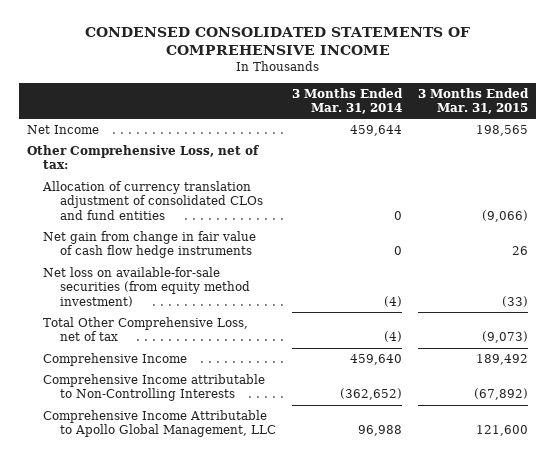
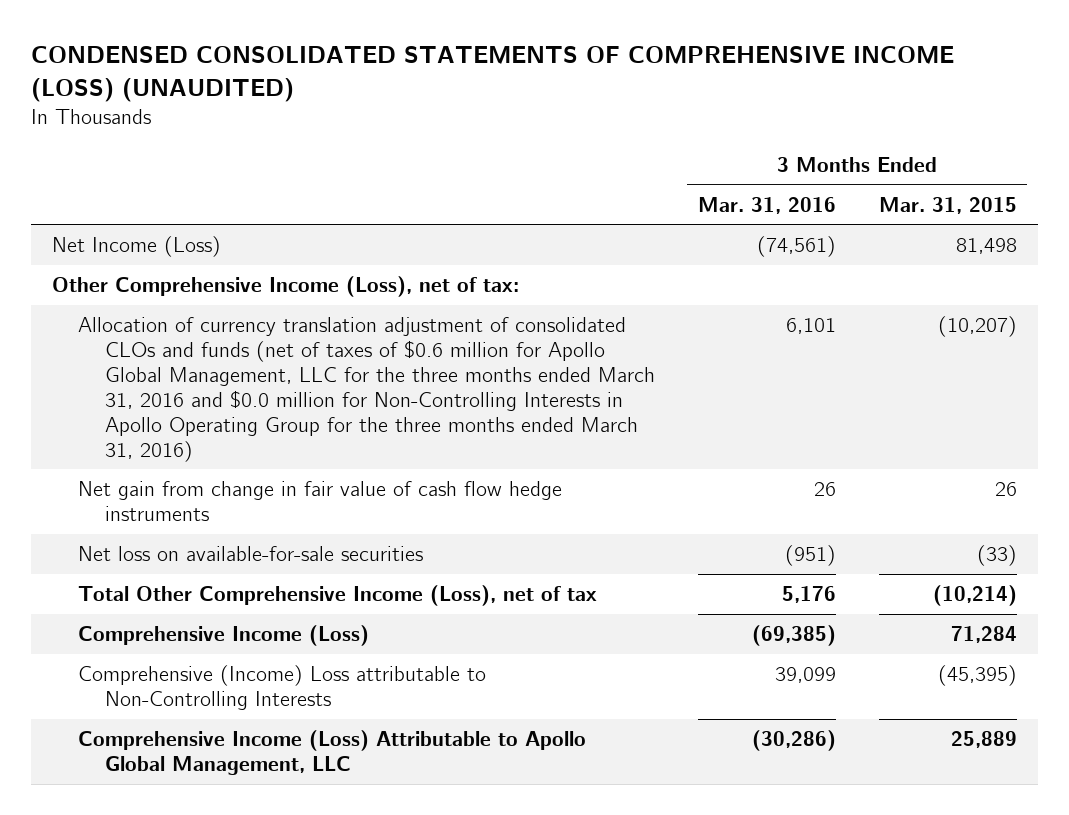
[84,26,470,56] CONDENSED CONSOLIDATED STATEMENTS OF COMPREHENSIVE INCOME -> [30,46,954,102] CONDENSED CONSOLIDATED STATEMENTS OF COMPREHENSIVE INCOME (LOSS) (UNAUDITED)
[291,87,403,115] 3 Months Ended Mar. 31, 2014 -> none
none -> [697,196,836,214] Mar. 31, 2016
[26,124,99,134] Net Income -> [52,236,222,258] Net Income (Loss)
[476,124,529,136] 198,565 -> [955,238,1017,255] 81,498
[26,144,259,170] Other Comprehensive Loss, net of tax: -> [52,276,520,298] Other Comprehensive Income (Loss), net of tax:
[42,180,263,220] Allocation of currency translation adjustment of consolidated CLOs and fund entities -> [78,317,655,462] Allocation of currency translation adjustment of consolidated CLOs and funds (net of taxes of $0.6 million for Apollo Global Management, LLC for the three months ended March 31, 2016 and $0.0 million for Non-Controlling Interests in Apollo Operating Group for the three months ended March 31, 2016)
[482,209,529,222] (9,066) -> [937,316,1017,338] (10,207)
[43,266,250,307] Net loss on available-for-sale securities (from equity method investment) -> [78,546,424,562] Net loss on available-for-sale securities
[43,316,249,342] Total Other Comprehensive Loss, net of tax -> [78,585,598,607] Total Other Comprehensive Income (Loss), net of tax
[482,331,529,344] (9,073) -> [932,585,1017,607] (10,214)
[43,352,188,366] Comprehensive Income -> [78,625,370,647] Comprehensive Income (Loss)
[476,353,529,365] 189,492 -> [950,626,1017,644] 71,284
[43,373,266,402] Comprehensive Income attributable to Non-Controlling Interests -> [78,665,487,710] Comprehensive (Income) Loss attributable to Non-Controlling Interests
[474,388,529,401] (67,892) -> [937,665,1017,687] (45,395)
[43,409,276,438] Comprehensive Income Attributable to Apollo Global Management, LLC -> [78,730,587,775] Comprehensive Income (Loss) Attributable to Apollo Global Management, LLC
[476,425,529,437] 121,600 -> [950,731,1017,749] 25,889

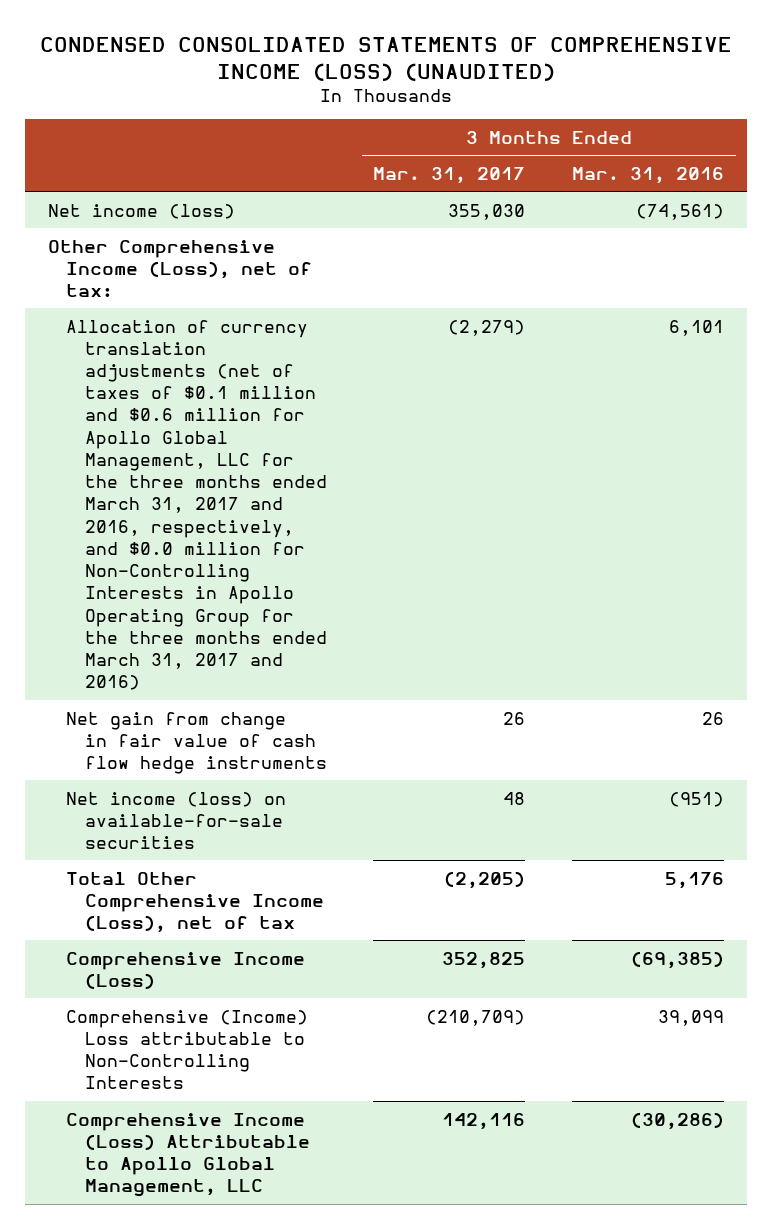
[878,196,1017,214] Mar. 31, 2015 -> none
none -> [373,166,526,184] Mar. 31, 2017
[52,236,222,258] Net Income (Loss) -> [48,203,236,219] Net income (loss)
[78,317,655,462] Allocation of currency translation adjustment of consolidated CLOs and funds (net of taxes of $0.6 million for Apollo Global Management, LLC for the three months ended March 31, 2016 and $0.0 million for Non-Controlling Interests in Apollo Operating Group for the three months ended March 31, 2016) -> [66,319,327,691] Allocation of currency translation adjustments (net of taxes of $0.1 million and $0.6 million for Apollo Global Management, LLC for the three months ended March 31, 2017 and 2016, respectively, and $0.0 million for Non-Controlling Interests in Apollo Operating Group for the three months ended March 31, 2017 and 2016)
[78,546,424,562] Net loss on available-for-sale securities -> [66,791,287,850] Net income (loss) on available-for-sale securities

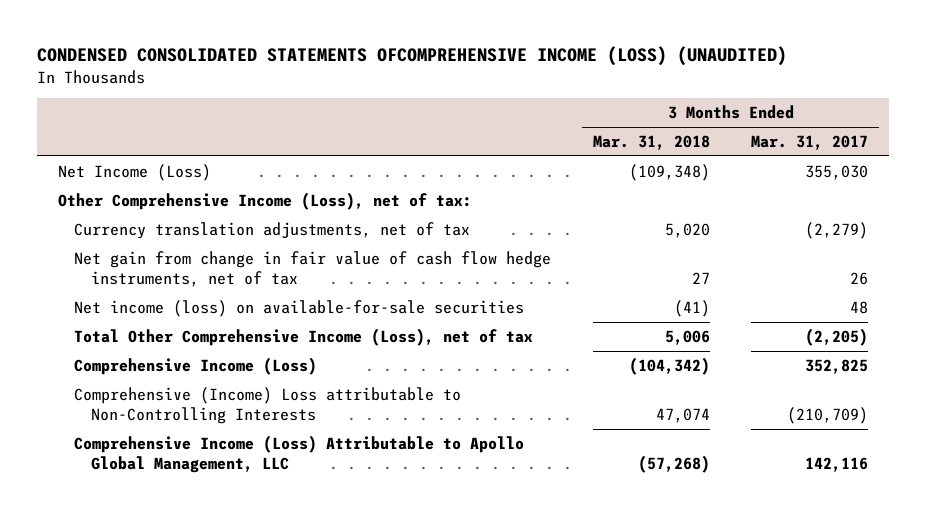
[39,36,732,81] CONDENSED CONSOLIDATED STATEMENTS OF COMPREHENSIVE INCOME (LOSS) (UNAUDITED) -> [36,46,787,67] CONDENSED CONSOLIDATED STATEMENTS OFCOMPREHENSIVE INCOME (LOSS) (UNAUDITED)
[571,166,724,184] Mar. 31, 2016 -> none
none -> [592,135,710,151] Mar. 31, 2018
[48,203,236,219] Net income (loss) -> [57,163,211,181] Net Income (Loss)
[66,319,327,691] Allocation of currency translation adjustments (net of taxes of $0.1 million and $0.6 million for Apollo Global Management, LLC for the three months ended March 31, 2017 and 2016, respectively, and $0.0 million for Non-Controlling Interests in Apollo Operating Group for the three months ended March 31, 2017 and 2016) -> [74,221,471,239] Currency translation adjustments, net of tax
[66,711,327,775] Net gain from change in fair value of cash flow hedge instruments -> [74,250,552,287] Net gain from change in fair value of cash flow hedge instruments, net of tax

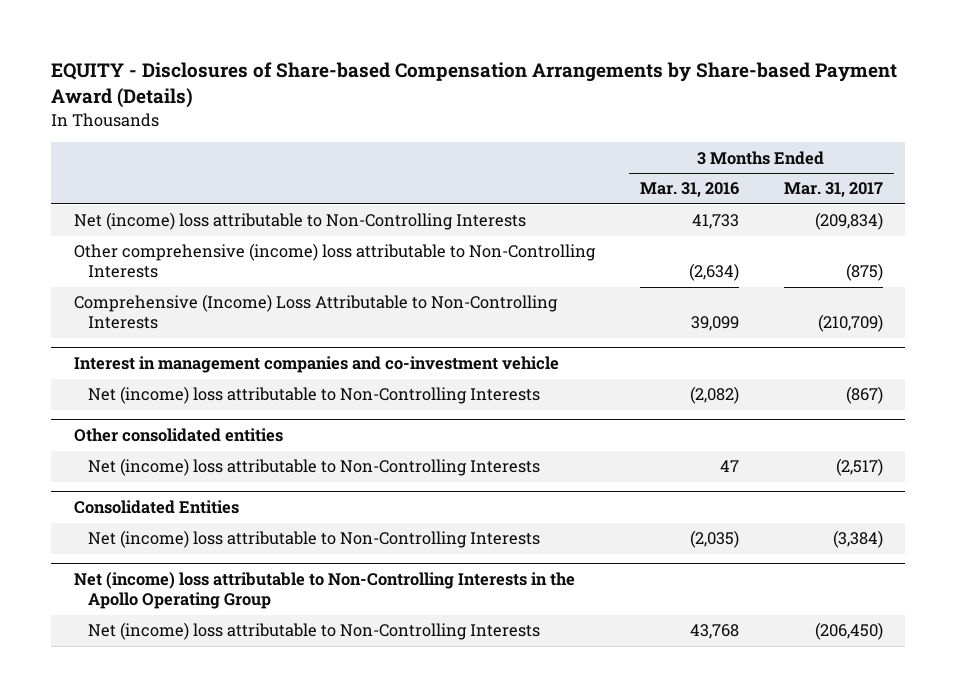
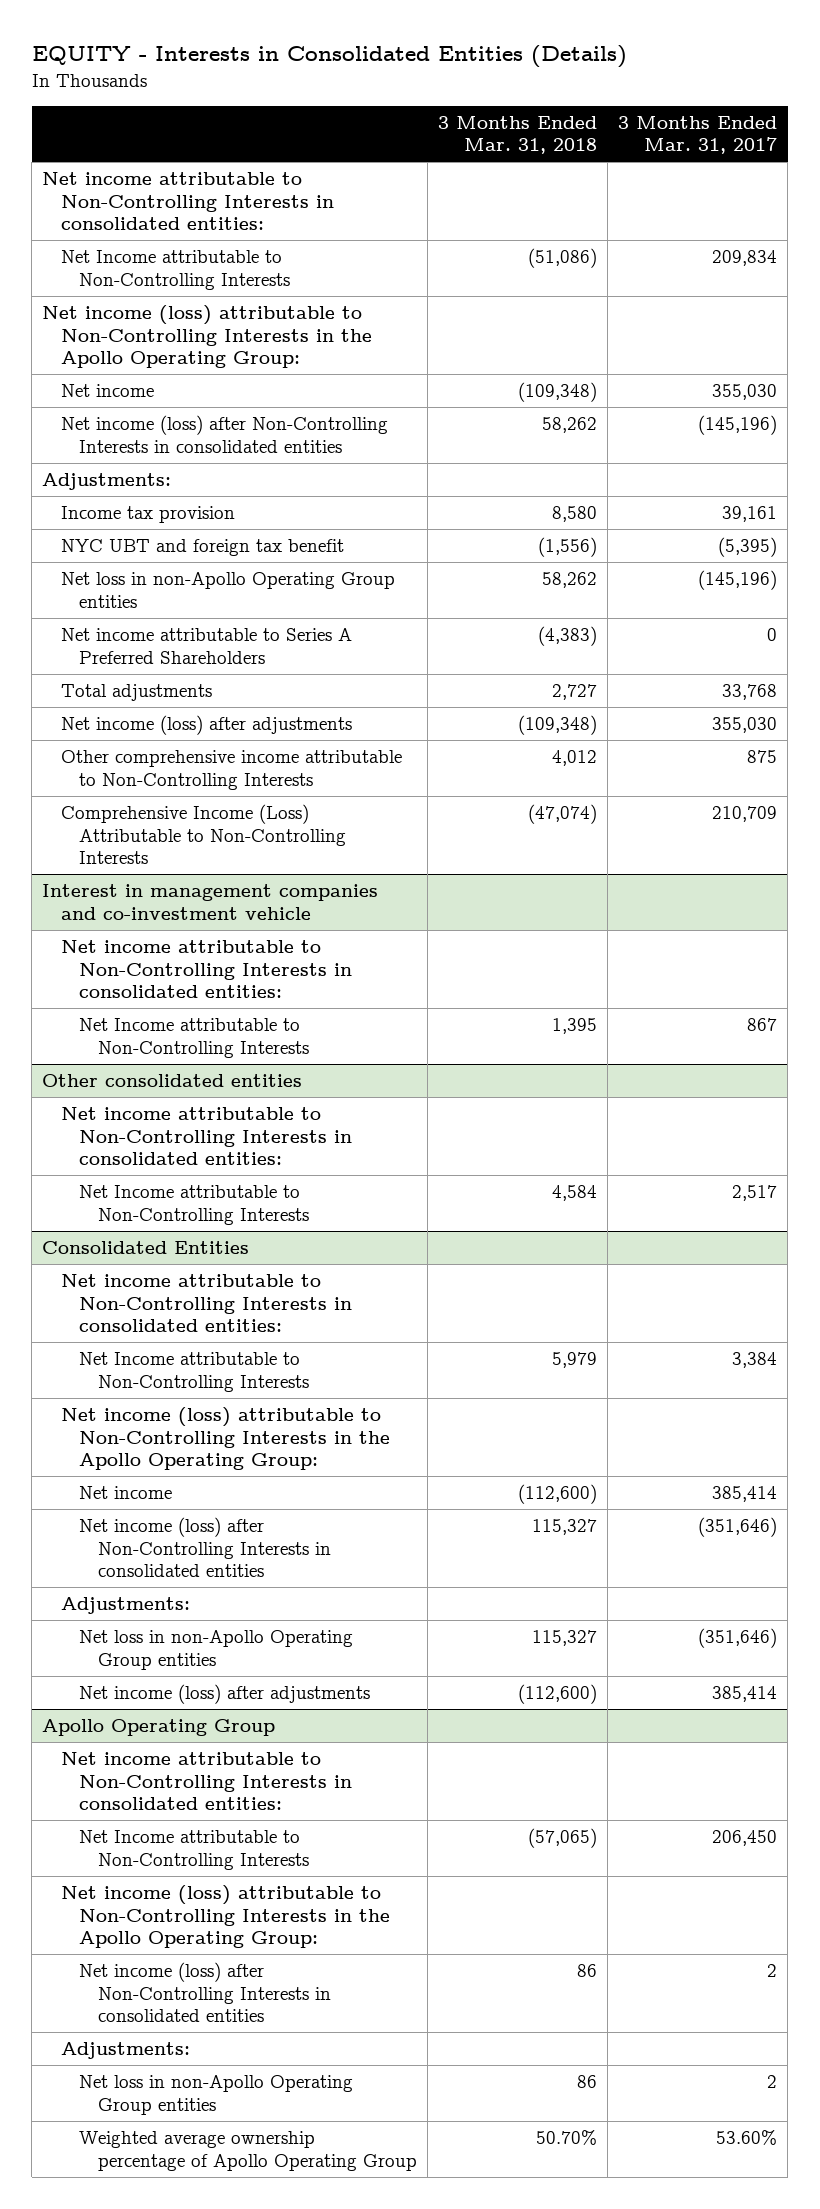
[51,62,898,109] EQUITY - Disclosures of Share-based Compensation Arrangements by Share-based Payment Award (Details) -> [31,45,627,69] EQUITY - Interests in Consolidated Entities (Details)
[639,182,739,198] Mar. 31, 2016 -> none
none -> [438,115,598,155] 3 Months Ended Mar. 31, 2018
none -> [42,171,334,231] Net income attributable to Non-Controlling Interests in consolidated entities:
[73,212,526,231] Net (income) loss attributable to Non-Controlling Interests -> [60,249,291,290] Net Income attributable to Non-Controlling Interests
[814,212,883,231] (209,834) -> [712,249,778,266] 209,834
none -> [42,304,372,369] Net income (loss) attributable to Non-Controlling Interests in the Apollo Operating Group:
none -> [60,383,154,397] Net income
none -> [60,414,388,453] Net income (loss) after Non-Controlling Interests in consolidated entities
none -> [42,472,172,490] Adjustments:
none -> [60,505,235,523] Income tax provision
none -> [60,538,344,556] NYC UBT and foreign tax benefit
none -> [60,571,395,608] Net loss in non-Apollo Operating Group entities
none -> [60,627,352,664] Net income attributable to Series A Preferred Shareholders
none -> [60,683,212,701] Total adjustments
none -> [60,714,352,735] Net income (loss) after adjustments
[73,243,596,279] Other comprehensive (income) loss attributable to Non-Controlling Interests -> [60,749,402,790] Other comprehensive income attributable to Non-Controlling Interests
[845,263,883,282] (875) -> [747,749,778,763] 875
[73,294,558,330] Comprehensive (Income) Loss Attributable to Non-Controlling Interests -> [60,803,347,865] Comprehensive Income (Loss) Attributable to Non-Controlling Interests
[817,314,883,333] (210,709) -> [712,805,778,822] 210,709
none -> [60,939,353,999] Net income attributable to Non-Controlling Interests in consolidated entities:
[87,386,540,405] Net (income) loss attributable to Non-Controlling Interests -> [79,1017,309,1058] Net Income attributable to Non-Controlling Interests
[845,386,883,405] (867) -> [747,1017,778,1031] 867
none -> [60,1106,353,1166] Net income attributable to Non-Controlling Interests in consolidated entities:
[87,458,540,477] Net (income) loss attributable to Non-Controlling Interests -> [79,1184,309,1225] Net Income attributable to Non-Controlling Interests
[835,458,883,477] (2,517) -> [732,1184,778,1201] 2,517
none -> [60,1273,353,1333] Net income attributable to Non-Controlling Interests in consolidated entities:
[87,530,540,549] Net (income) loss attributable to Non-Controlling Interests -> [79,1351,309,1392] Net Income attributable to Non-Controlling Interests
[832,530,883,549] (3,384) -> [732,1351,778,1368] 3,384
none -> [60,1406,391,1471] Net income (loss) attributable to Non-Controlling Interests in the Apollo Operating Group:
none -> [79,1485,173,1499] Net income
none -> [79,1516,331,1578] Net income (loss) after Non-Controlling Interests in consolidated entities
none -> [60,1596,190,1614] Adjustments:
none -> [79,1629,354,1670] Net loss in non-Apollo Operating Group entities
none -> [79,1683,371,1704] Net income (loss) after adjustments
[73,572,575,610] Net (income) loss attributable to Non-Controlling Interests in the Apollo Operating Group -> [42,1718,276,1736] Apollo Operating Group
none -> [60,1751,353,1811] Net income attributable to Non-Controlling Interests in consolidated entities:
[87,622,540,641] Net (income) loss attributable to Non-Controlling Interests -> [79,1829,309,1870] Net Income attributable to Non-Controlling Interests
[814,622,883,641] (206,450) -> [712,1829,778,1846] 206,450
none -> [60,1884,391,1949] Net income (loss) attributable to Non-Controlling Interests in the Apollo Operating Group:
none -> [79,1961,331,2023] Net income (loss) after Non-Controlling Interests in consolidated entities
none -> [60,2041,190,2059] Adjustments:
none -> [79,2074,354,2115] Net loss in non-Apollo Operating Group entities
none -> [79,2130,417,2171] Weighted average ownership percentage of Apollo Operating Group

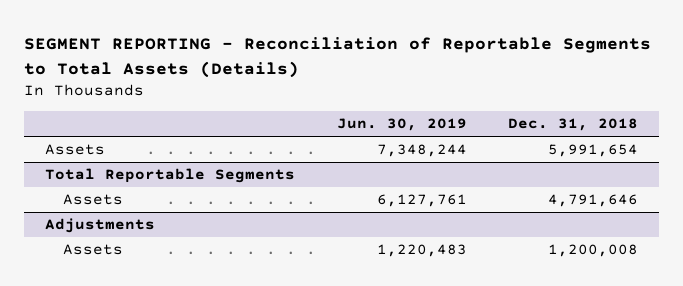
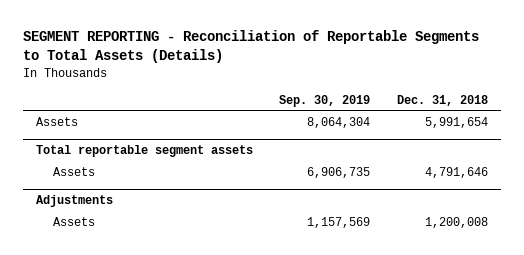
[336,118,467,132] Jun. 30, 2019 -> none
none -> [279,94,371,107] Sep. 30, 2019
[45,168,296,184] Total Reportable Segments -> [35,145,253,158] Total reportable segment assets

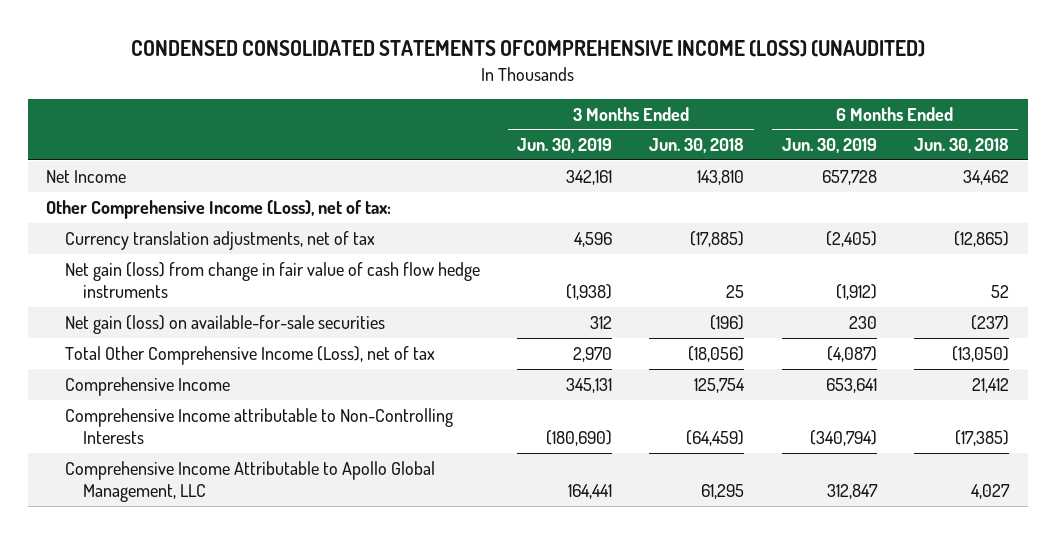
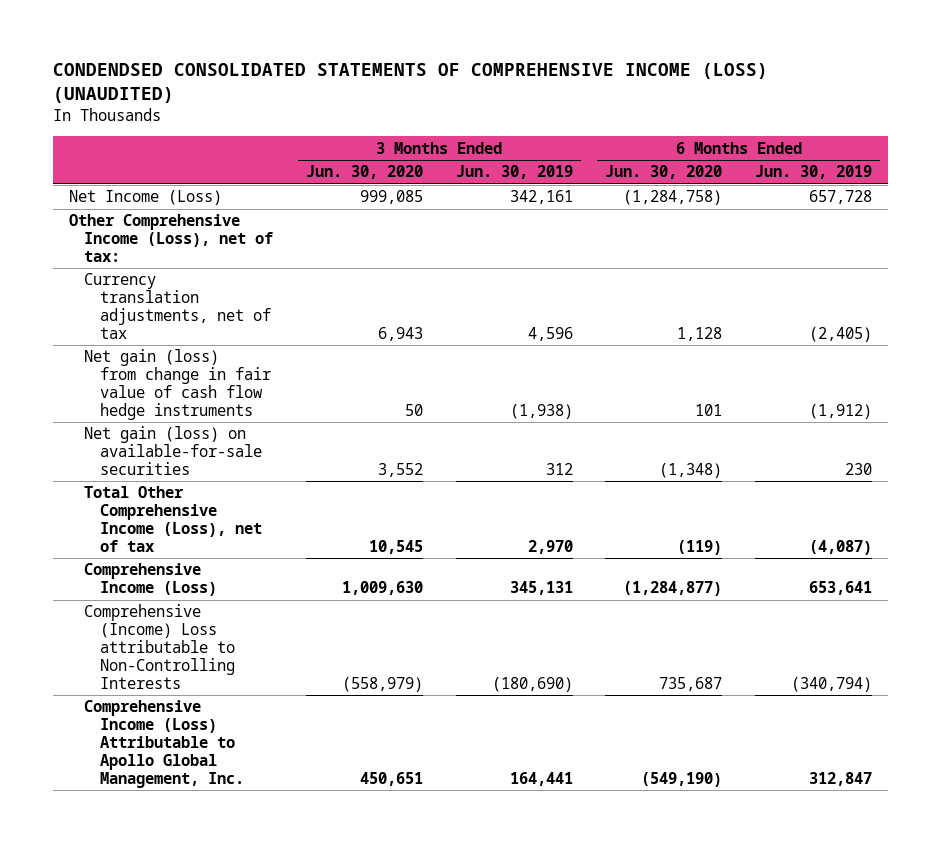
[130,40,925,58] CONDENSED CONSOLIDATED STATEMENTS OFCOMPREHENSIVE INCOME (LOSS) (UNAUDITED) -> [52,63,768,104] CONDENDSED CONSOLIDATED STATEMENTS OF COMPREHENSIVE INCOME (LOSS) (UNAUDITED)
[649,138,745,154] Jun. 30, 2018 -> none
[914,138,1010,154] Jun. 30, 2018 -> none
none -> [305,165,423,180] Jun. 30, 2020
none -> [605,165,723,180] Jun. 30, 2020
[46,169,127,183] Net Income -> [68,190,222,206] Net Income (Loss)
[64,376,230,396] Comprehensive Income -> [84,563,217,597] Comprehensive Income (Loss)
[64,407,453,445] Comprehensive Income attributable to Non-Controlling Interests -> [84,604,235,689] Comprehensive (Income) Loss attributable to Non-Controlling Interests
[64,460,435,503] Comprehensive Income Attributable to Apollo Global Management, LLC -> [84,700,244,788] Comprehensive Income (Loss) Attributable to Apollo Global Management, Inc.

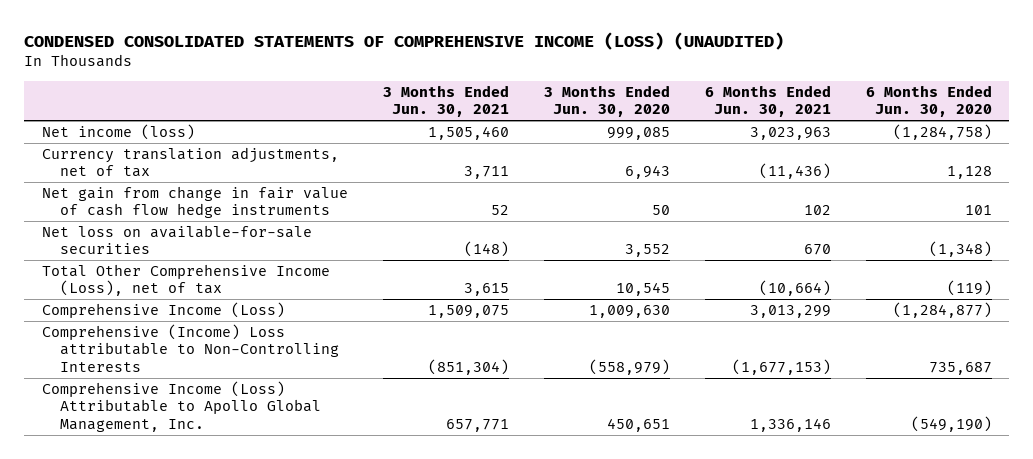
[52,63,768,104] CONDENDSED CONSOLIDATED STATEMENTS OF COMPREHENSIVE INCOME (LOSS) (UNAUDITED) -> [24,31,785,50] CONDENSED CONSOLIDATED STATEMENTS OF COMPREHENSIVE INCOME (LOSS) (UNAUDITED)
[455,165,573,180] Jun. 30, 2019 -> none
[755,165,873,180] Jun. 30, 2019 -> none
none -> [382,85,509,118] 3 Months Ended Jun. 30, 2021
none -> [704,85,831,118] 6 Months Ended Jun. 30, 2021
[68,214,274,263] Other Comprehensive Income (Loss), net of tax: -> none
[68,190,222,206] Net Income (Loss) -> [41,124,195,141] Net income (loss)
[84,349,271,421] Net gain (loss) from change in fair value of cash flow hedge instruments -> [41,186,348,219] Net gain from change in fair value of cash flow hedge instruments
[84,426,262,476] Net gain (loss) on available-for-sale securities -> [41,225,312,255] Net loss on available-for-sale securities

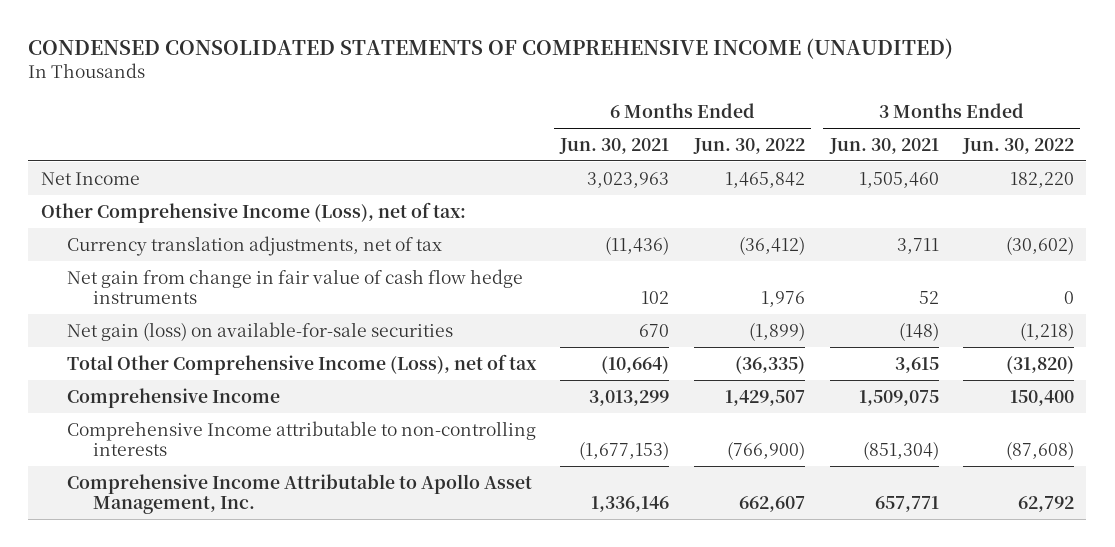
[24,31,785,50] CONDENSED CONSOLIDATED STATEMENTS OF COMPREHENSIVE INCOME (LOSS) (UNAUDITED) -> [28,38,954,60] CONDENSED CONSOLIDATED STATEMENTS OF COMPREHENSIVE INCOME (UNAUDITED)
[543,85,670,118] 3 Months Ended Jun. 30, 2020 -> none
[865,85,992,118] 6 Months Ended Jun. 30, 2020 -> none
none -> [692,137,805,154] Jun. 30, 2022
none -> [962,137,1075,154] Jun. 30, 2022
[41,124,195,141] Net income (loss) -> [40,171,140,185] Net Income
none -> [40,201,466,223] Other Comprehensive Income (Loss), net of tax:
[41,225,312,255] Net loss on available-for-sale securities -> [66,321,453,341] Net gain (loss) on available-for-sale securities
[41,302,285,319] Comprehensive Income (Loss) -> [66,387,280,408] Comprehensive Income
[41,324,340,372] Comprehensive (Income) Loss attributable to Non-Controlling Interests -> [66,420,536,457] Comprehensive Income attributable to non-controlling interests
[41,381,322,432] Comprehensive Income (Loss) Attributable to Apollo Global Management, Inc. -> [66,473,532,515] Comprehensive Income Attributable to Apollo Asset Management, Inc.

